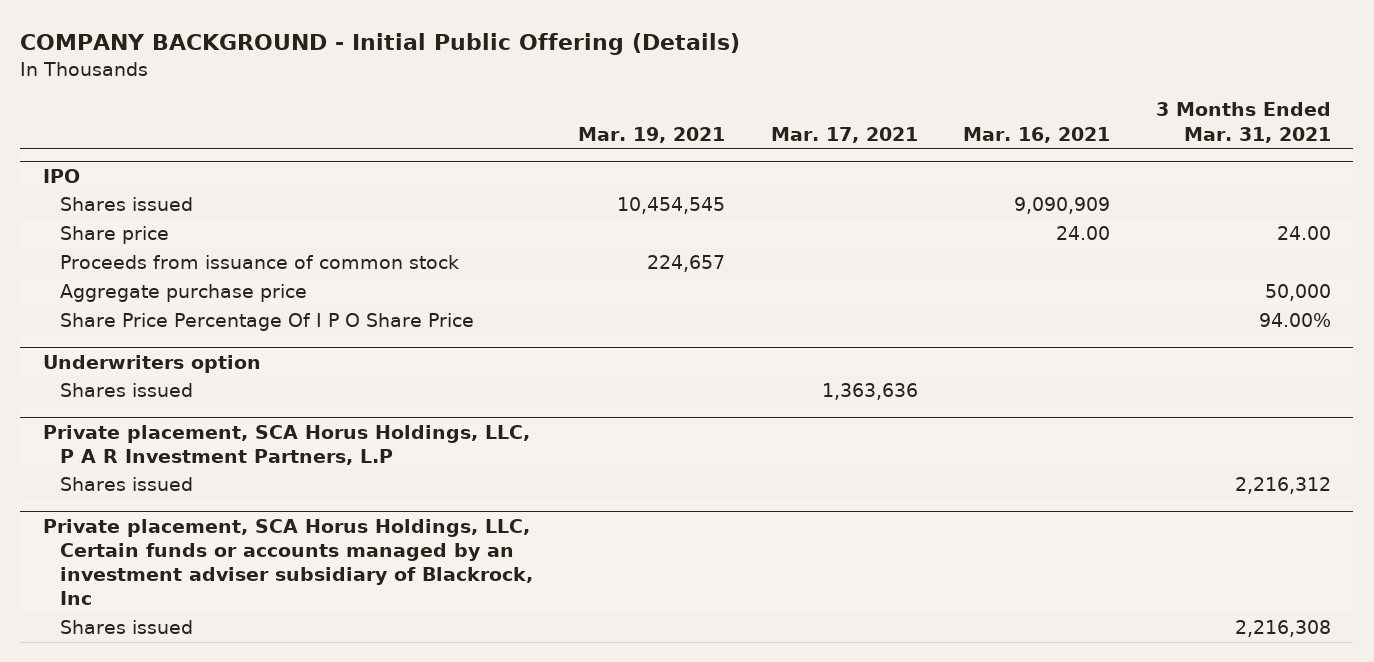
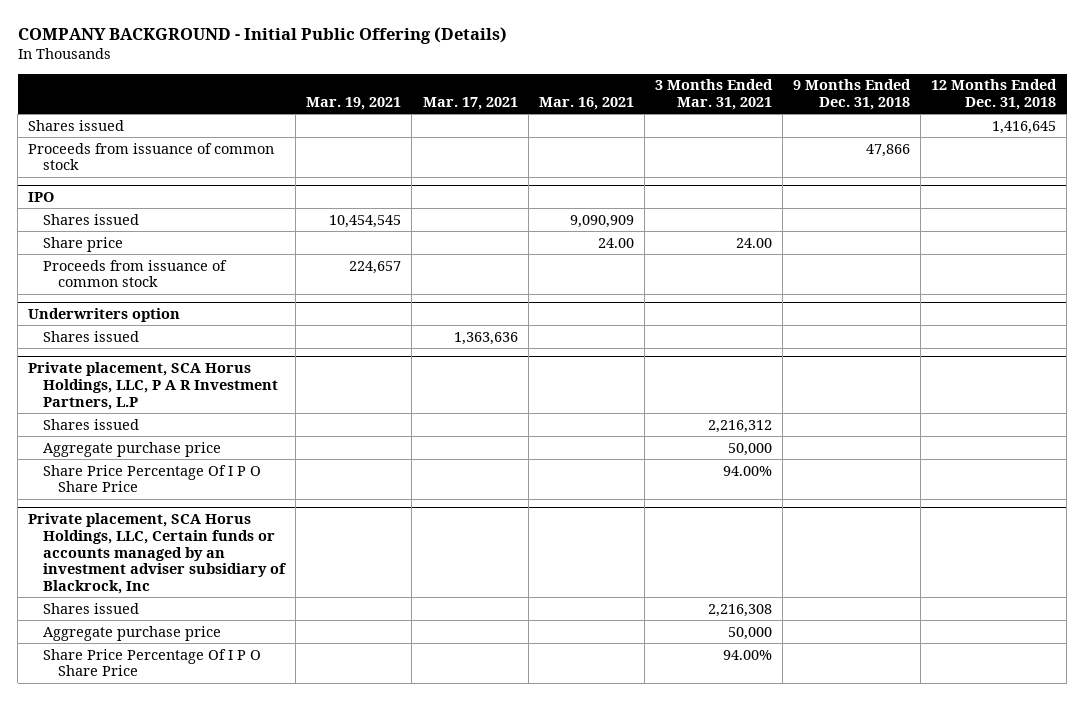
none -> [792,79,911,111] 9 Months Ended Dec. 31, 2018
none -> [930,79,1057,111] 12 Months Ended Dec. 31, 2018
none -> [28,119,125,131] Shares issued
none -> [28,142,275,171] Proceeds from issuance of common stock
[60,284,308,303] Aggregate purchase price -> none
[60,313,475,332] Share Price Percentage Of I P O Share Price -> none
none -> [43,441,222,457] Aggregate purchase price
none -> [43,464,262,493] Share Price Percentage Of I P O Share Price
none -> [43,625,222,641] Aggregate purchase price
none -> [43,648,262,677] Share Price Percentage Of I P O Share Price

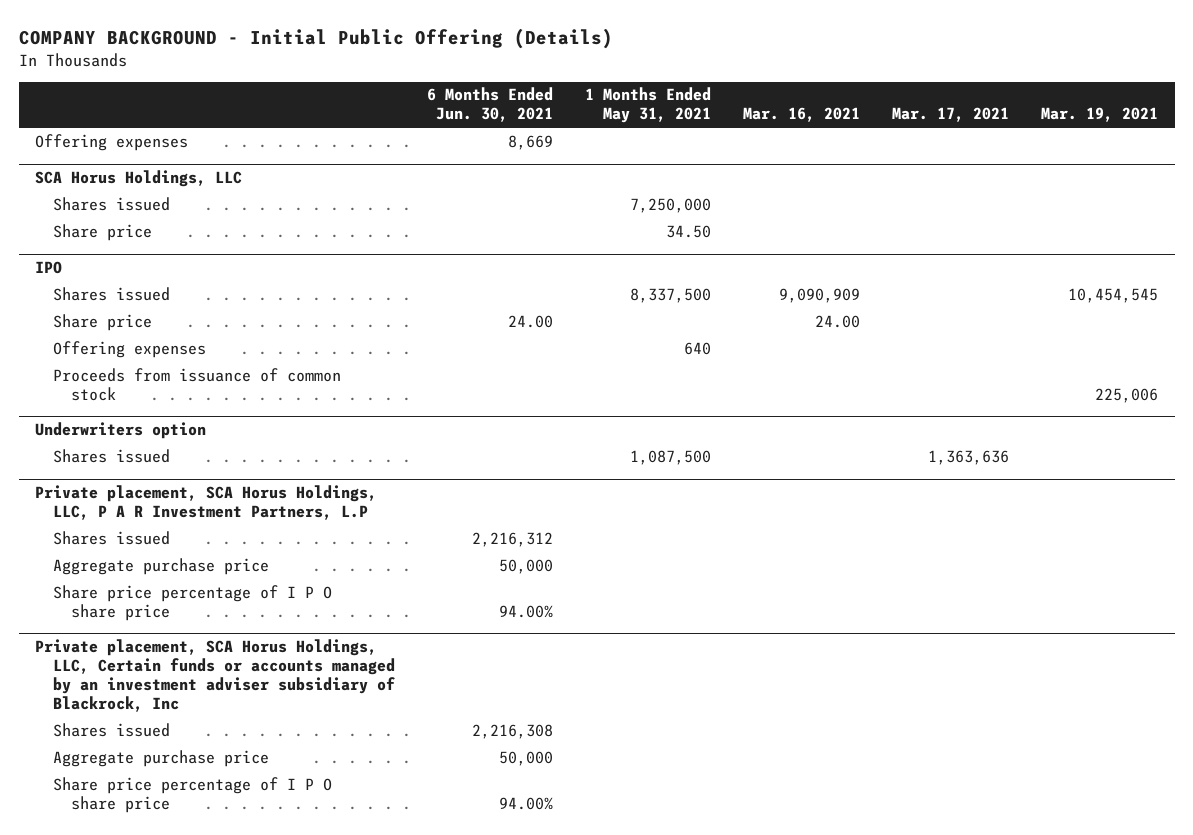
[654,79,773,111] 3 Months Ended Mar. 31, 2021 -> none
[792,79,911,111] 9 Months Ended Dec. 31, 2018 -> none
[930,79,1057,111] 12 Months Ended Dec. 31, 2018 -> none
none -> [426,87,553,123] 6 Months Ended Jun. 30, 2021
none -> [585,87,712,124] 1 Months Ended May 31, 2021
[28,119,125,131] Shares issued -> none
[28,142,275,171] Proceeds from issuance of common stock -> none
none -> [35,133,189,151] Offering expenses
none -> [35,170,243,188] SCA Horus Holdings, LLC
none -> [52,196,170,211] Shares issued
none -> [52,223,152,241] Share price
none -> [52,340,206,358] Offering expenses
[349,260,402,274] 224,657 -> [1095,387,1159,403] 225,006
[43,464,262,493] Share Price Percentage Of I P O Share Price -> [52,584,332,621] Share price percentage of I P O share price
[43,648,262,677] Share Price Percentage Of I P O Share Price -> [52,776,332,813] Share price percentage of I P O share price

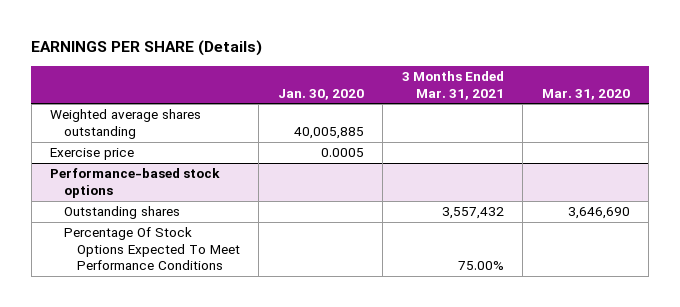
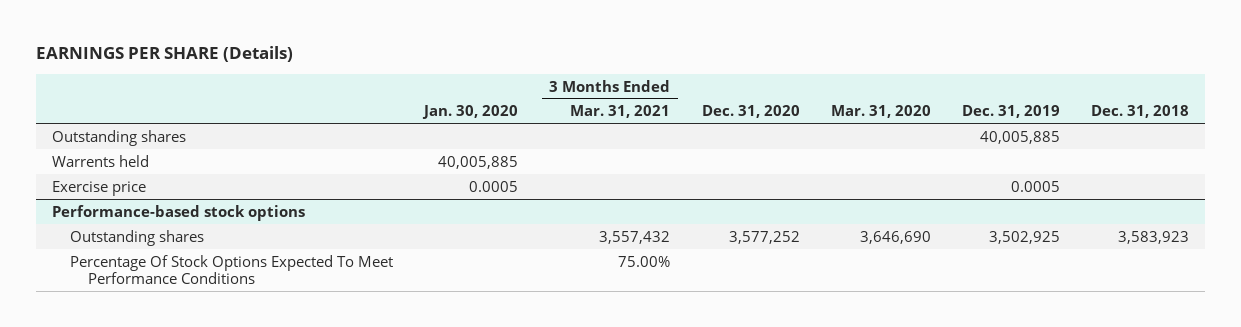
none -> [701,105,800,119] Dec. 31, 2020
none -> [962,105,1061,119] Dec. 31, 2019
none -> [1091,105,1190,119] Dec. 31, 2018
none -> [51,129,186,146] Outstanding shares
[50,109,202,139] Weighted average shares outstanding -> [51,154,149,167] Warrents held

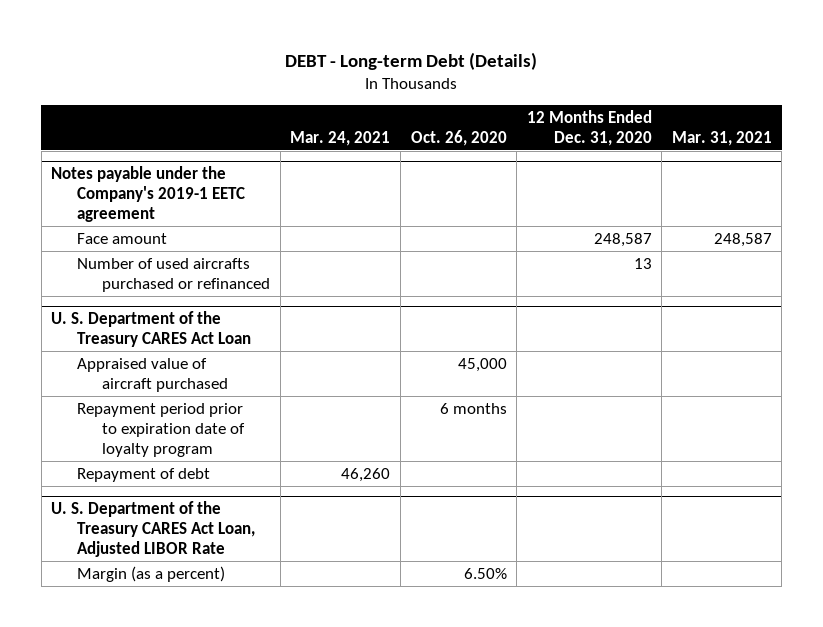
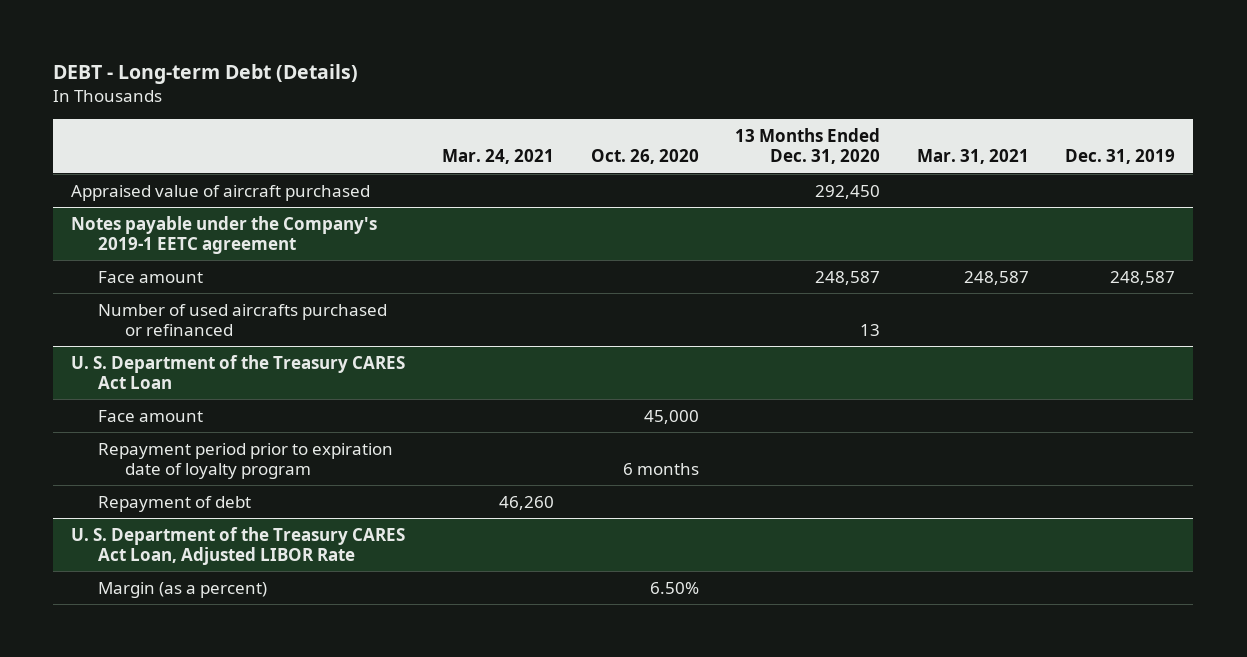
[526,109,652,146] 12 Months Ended Dec. 31, 2020 -> none
none -> [735,127,881,165] 13 Months Ended Dec. 31, 2020
none -> [1065,149,1176,165] Dec. 31, 2019
none -> [71,184,371,201] Appraised value of aircraft purchased
[76,357,229,392] Appraised value of aircraft purchased -> none
none -> [98,409,204,422] Face amount

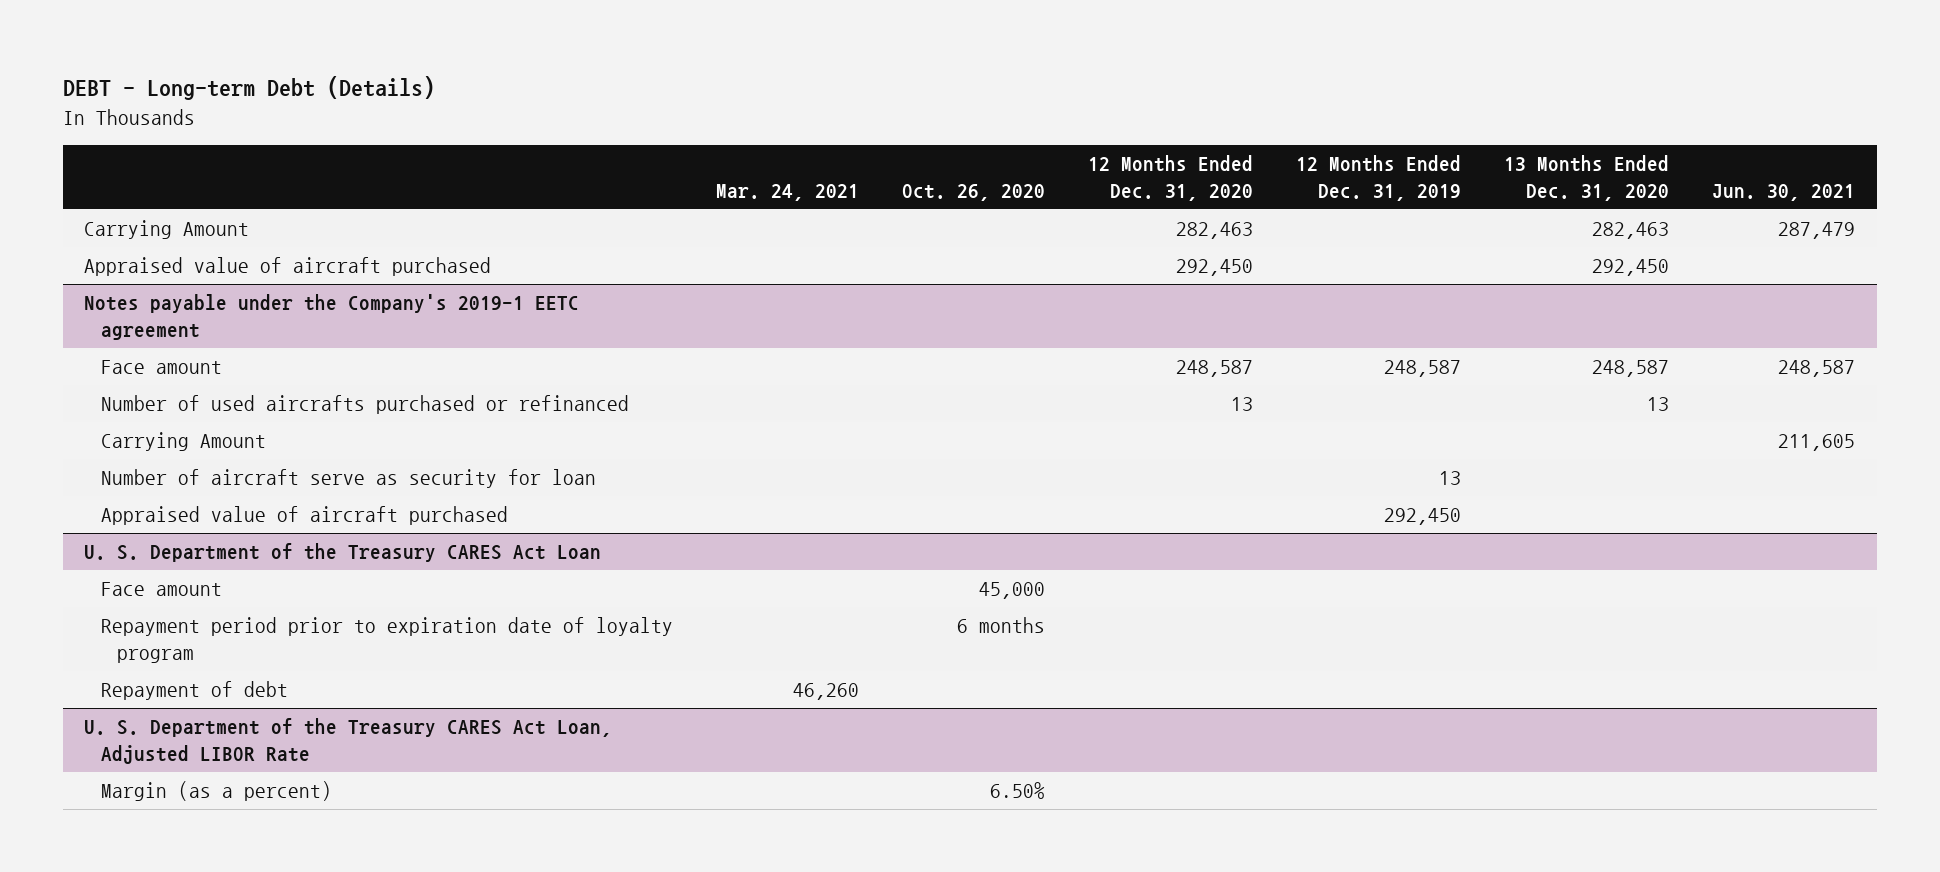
[916,149,1029,165] Mar. 31, 2021 -> none
[1065,149,1176,165] Dec. 31, 2019 -> none
none -> [1088,154,1254,202] 12 Months Ended Dec. 31, 2020
none -> [1296,154,1462,202] 12 Months Ended Dec. 31, 2019
none -> [1712,184,1856,202] Jun. 30, 2021
none -> [84,220,250,240] Carrying Amount
none -> [100,432,266,452] Carrying Amount
none -> [100,469,596,489] Number of aircraft serve as security for loan
none -> [100,506,508,526] Appraised value of aircraft purchased

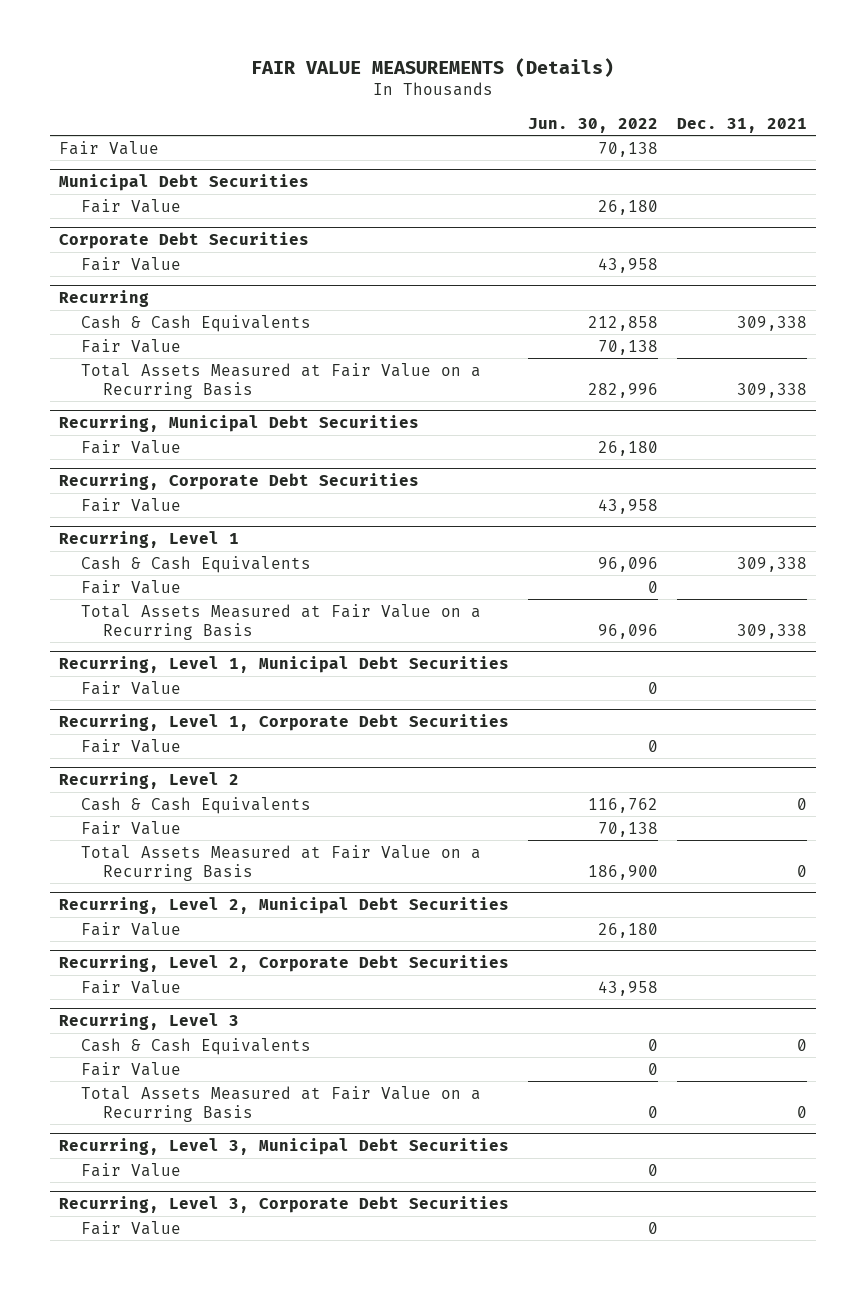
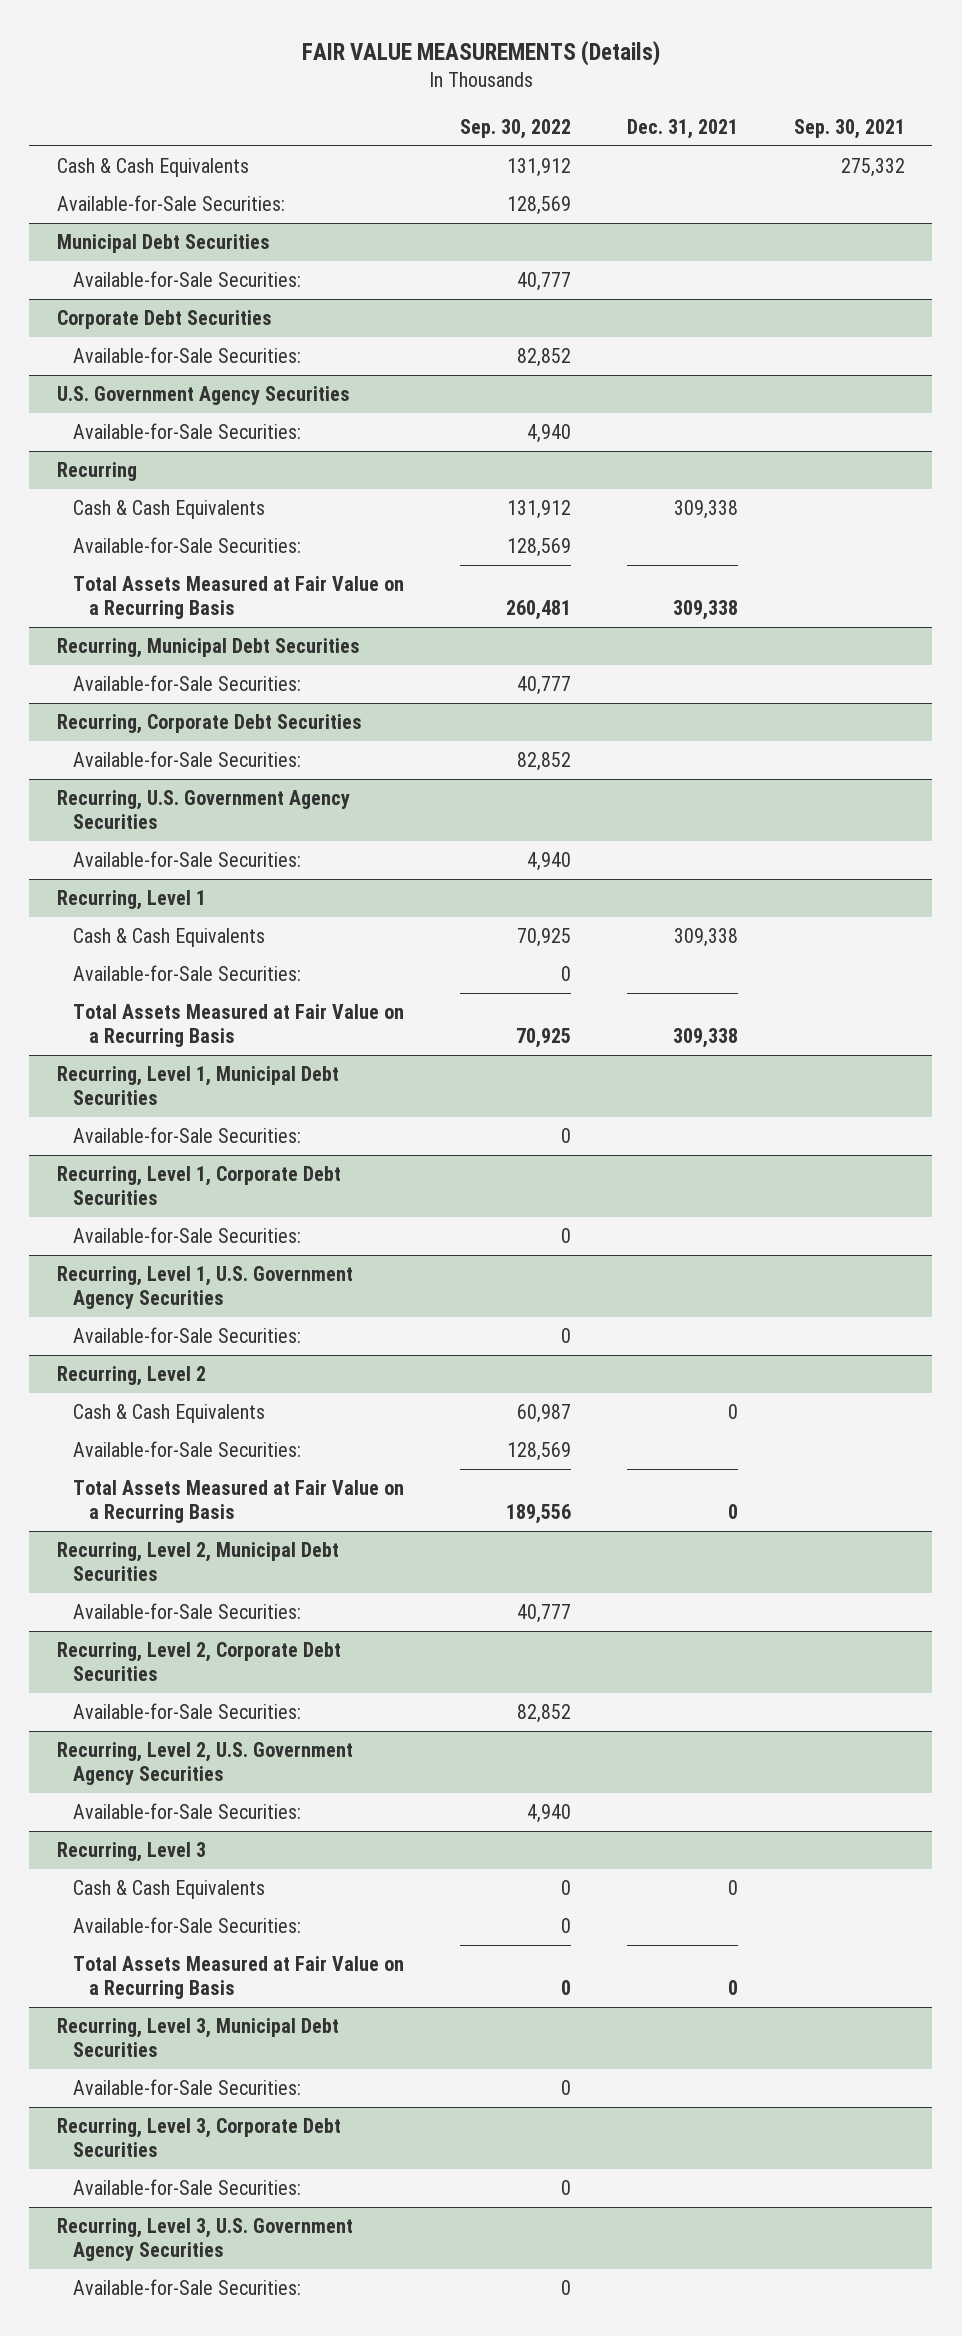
[528,117,659,133] Jun. 30, 2022 -> none
none -> [459,118,571,139] Sep. 30, 2022
none -> [793,118,905,139] Sep. 30, 2021
none -> [57,158,250,178] Cash & Cash Equivalents
[59,140,160,155] Fair Value -> [57,195,286,212] Available-for-Sale Securities:
[81,198,182,213] Fair Value -> [73,271,302,288] Available-for-Sale Securities:
[81,256,182,271] Fair Value -> [73,347,302,364] Available-for-Sale Securities:
none -> [57,386,351,406] U.S. Government Agency Securities
none -> [73,423,302,440] Available-for-Sale Securities:
[81,338,182,353] Fair Value -> [73,537,302,554] Available-for-Sale Securities:
[81,439,182,454] Fair Value -> [73,675,302,692] Available-for-Sale Securities:
[81,497,182,512] Fair Value -> [73,751,302,768] Available-for-Sale Securities:
none -> [57,790,351,829] Recurring, U.S. Government Agency Securities
none -> [73,851,302,868] Available-for-Sale Securities:
[81,579,182,594] Fair Value -> [73,965,302,982] Available-for-Sale Securities:
[81,680,182,695] Fair Value -> [73,1127,302,1144] Available-for-Sale Securities:
[81,738,182,753] Fair Value -> [73,1227,302,1244] Available-for-Sale Securities:
none -> [57,1266,354,1309] Recurring, Level 1, U.S. Government Agency Securities
none -> [73,1327,302,1344] Available-for-Sale Securities:
[81,820,182,835] Fair Value -> [73,1441,302,1458] Available-for-Sale Securities:
[81,921,182,936] Fair Value -> [73,1603,302,1620] Available-for-Sale Securities:
[81,979,182,994] Fair Value -> [73,1703,302,1720] Available-for-Sale Securities:
none -> [57,1742,354,1785] Recurring, Level 2, U.S. Government Agency Securities
none -> [73,1803,302,1820] Available-for-Sale Securities:
[81,1061,182,1076] Fair Value -> [73,1917,302,1934] Available-for-Sale Securities:
[81,1162,182,1177] Fair Value -> [73,2079,302,2096] Available-for-Sale Securities:
[81,1220,182,1235] Fair Value -> [73,2179,302,2196] Available-for-Sale Securities:
none -> [57,2218,354,2261] Recurring, Level 3, U.S. Government Agency Securities
none -> [73,2279,302,2296] Available-for-Sale Securities:

